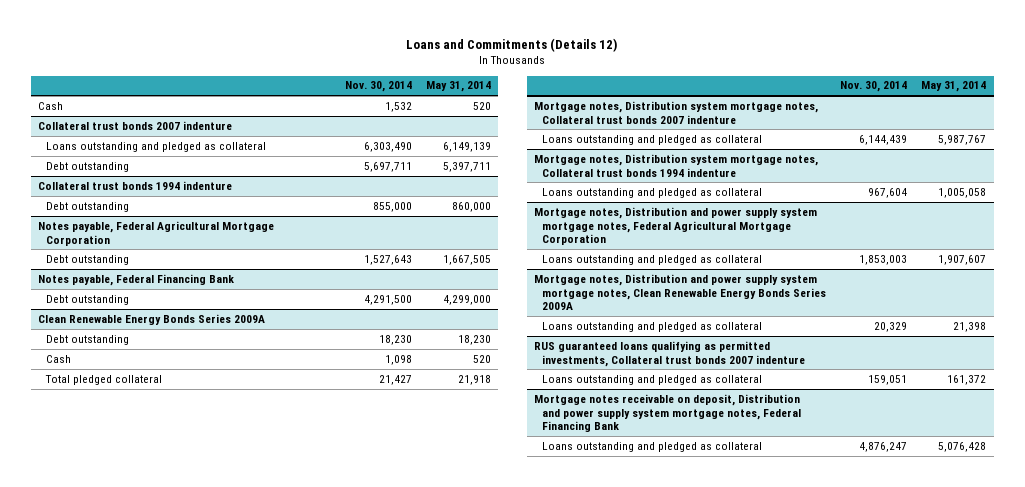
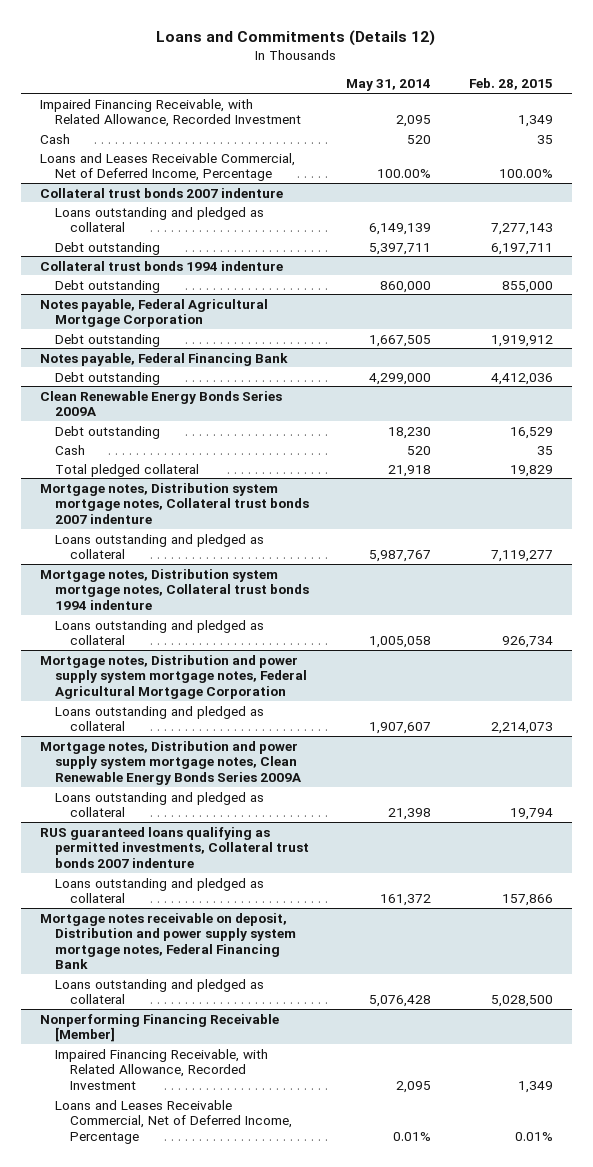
[344,81,412,93] Nov. 30, 2014 -> none
none -> [468,78,553,91] Feb. 28, 2015
none -> [39,98,301,128] Impaired Financing Receivable, with Related Allowance, Recorded Investment
none -> [39,152,295,182] Loans and Leases Receivable Commercial, Net of Deferred Income, Percentage
none -> [39,1013,279,1043] Nonperforming Financing Receivable [Member]
none -> [54,1048,268,1090] Impaired Financing Receivable, with Related Allowance, Recorded Investment
none -> [54,1099,293,1144] Loans and Leases Receivable Commercial, Net of Deferred Income, Percentage

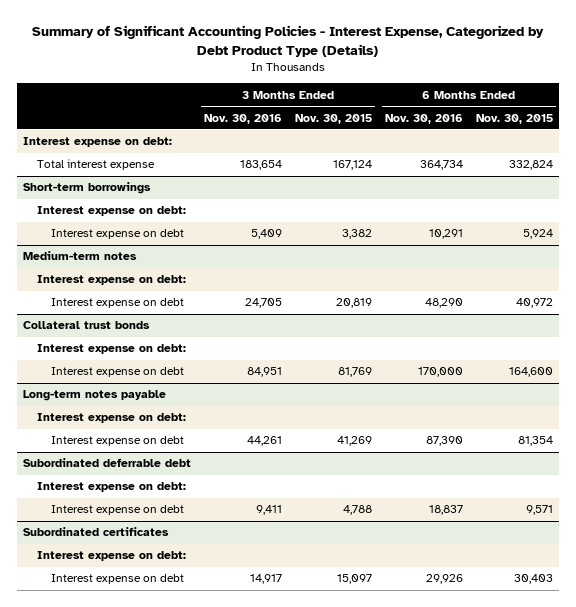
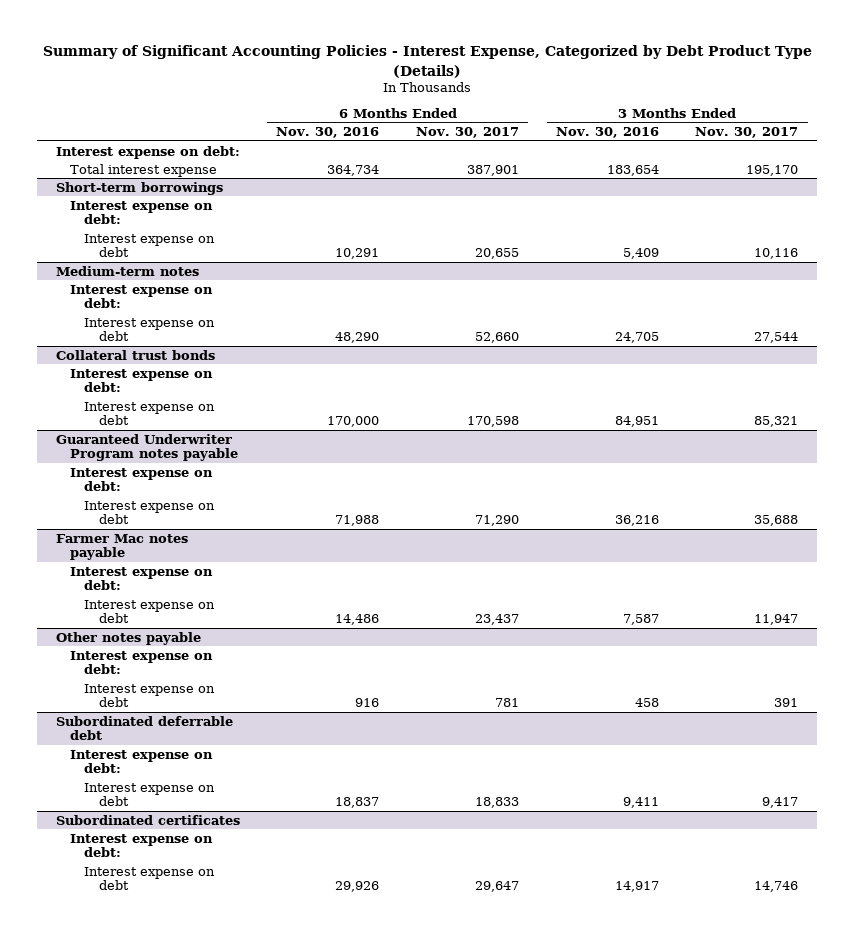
[295,113,373,124] Nov. 30, 2015 -> none
[475,113,553,124] Nov. 30, 2015 -> none
none -> [415,127,519,139] Nov. 30, 2017
none -> [695,127,799,139] Nov. 30, 2017
[23,390,167,402] Long-term notes payable -> none
none -> [55,433,238,462] Guaranteed Underwriter Program notes payable
[247,436,283,447] 44,261 -> [614,515,659,527] 36,216
[425,436,463,447] 87,390 -> [335,515,380,527] 71,988
none -> [55,533,188,561] Farmer Mac notes payable
none -> [69,566,213,591] Interest expense on debt:
none -> [84,599,216,624] Interest expense on debt
none -> [55,631,201,645] Other notes payable
none -> [69,650,213,675] Interest expense on debt:
none -> [84,683,216,708] Interest expense on debt

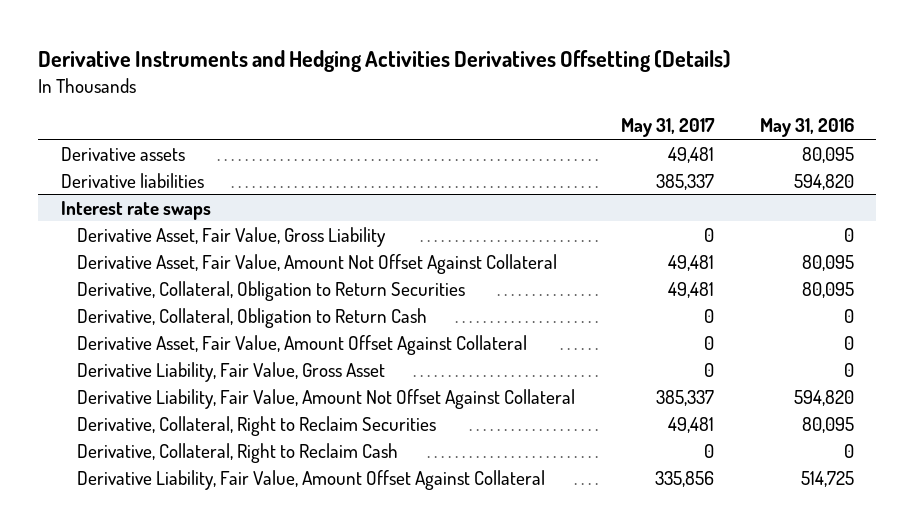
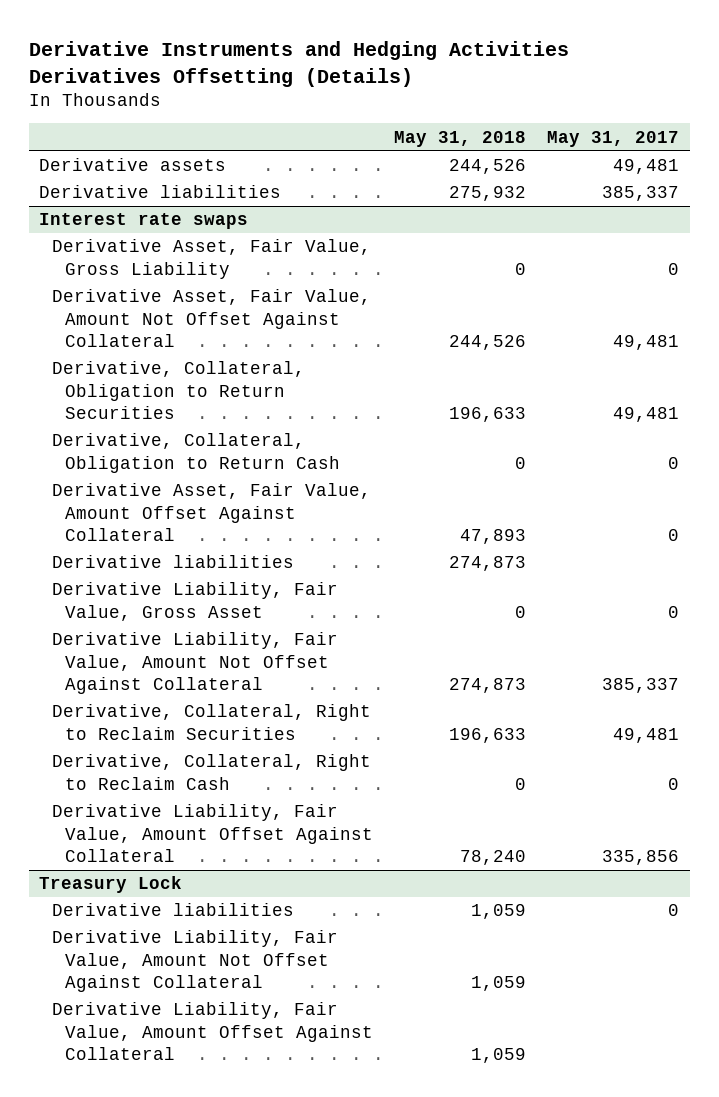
[759,118,854,138] May 31, 2016 -> none
none -> [394,130,527,147] May 31, 2018
none -> [52,555,295,569] Derivative liabilities
none -> [39,876,183,894] Treasury Lock
none -> [52,903,295,917] Derivative liabilities
none -> [52,930,339,993] Derivative Liability, Fair Value, Amount Not Offset Against Collateral
none -> [52,1002,374,1061] Derivative Liability, Fair Value, Amount Offset Against Collateral

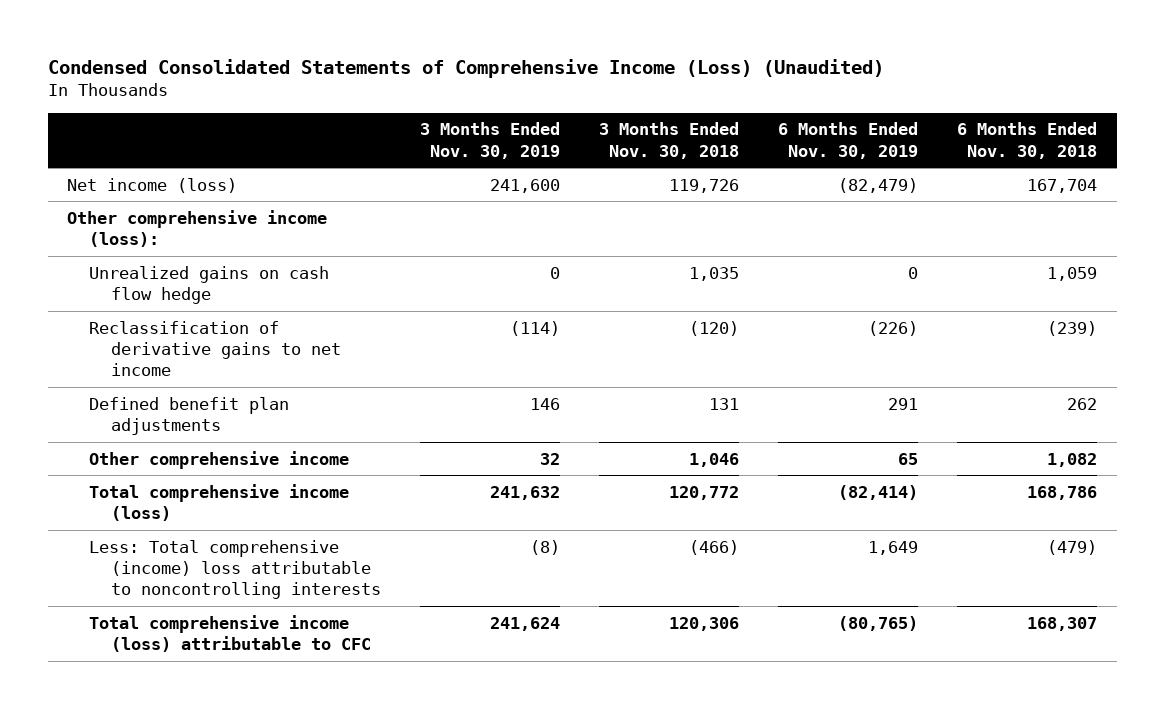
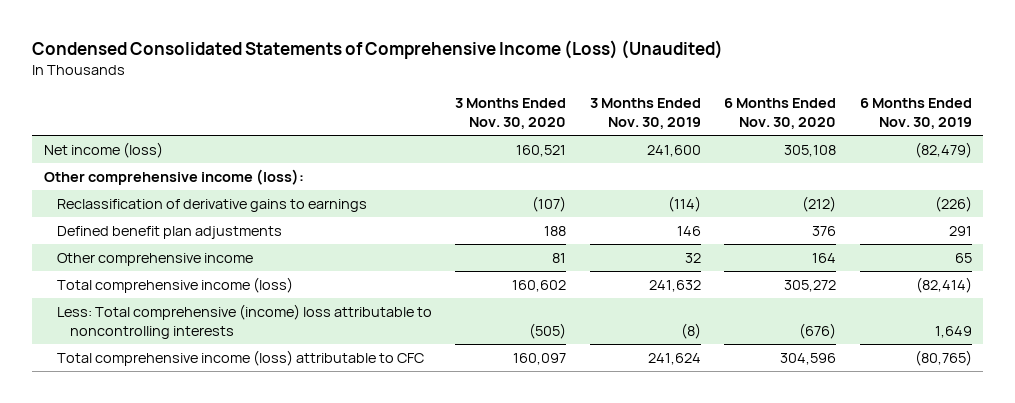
[599,122,740,159] 3 Months Ended Nov. 30, 2018 -> none
[957,122,1098,159] 6 Months Ended Nov. 30, 2018 -> none
none -> [455,98,567,129] 3 Months Ended Nov. 30, 2020
none -> [724,98,837,129] 6 Months Ended Nov. 30, 2020
[89,265,330,305] Unrealized gains on cash flow hedge -> none
[89,320,342,377] Reclassification of derivative gains to net income -> [56,198,367,212] Reclassification of derivative gains to earnings

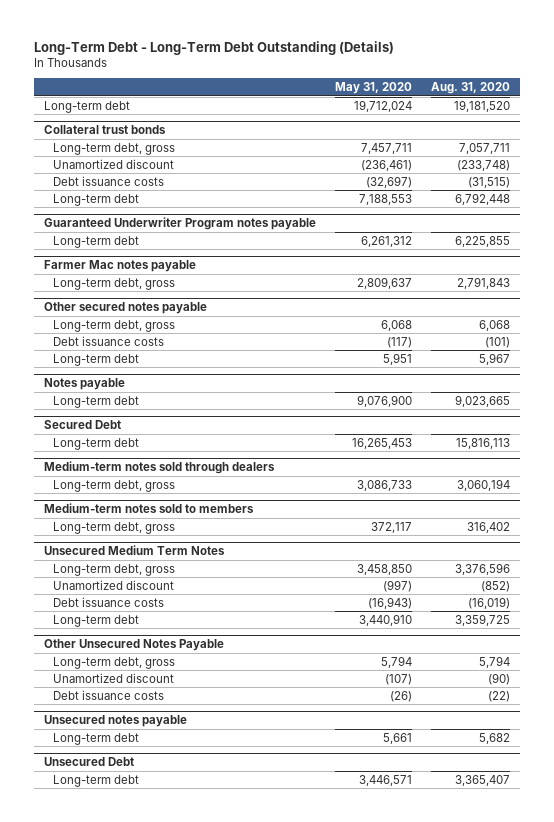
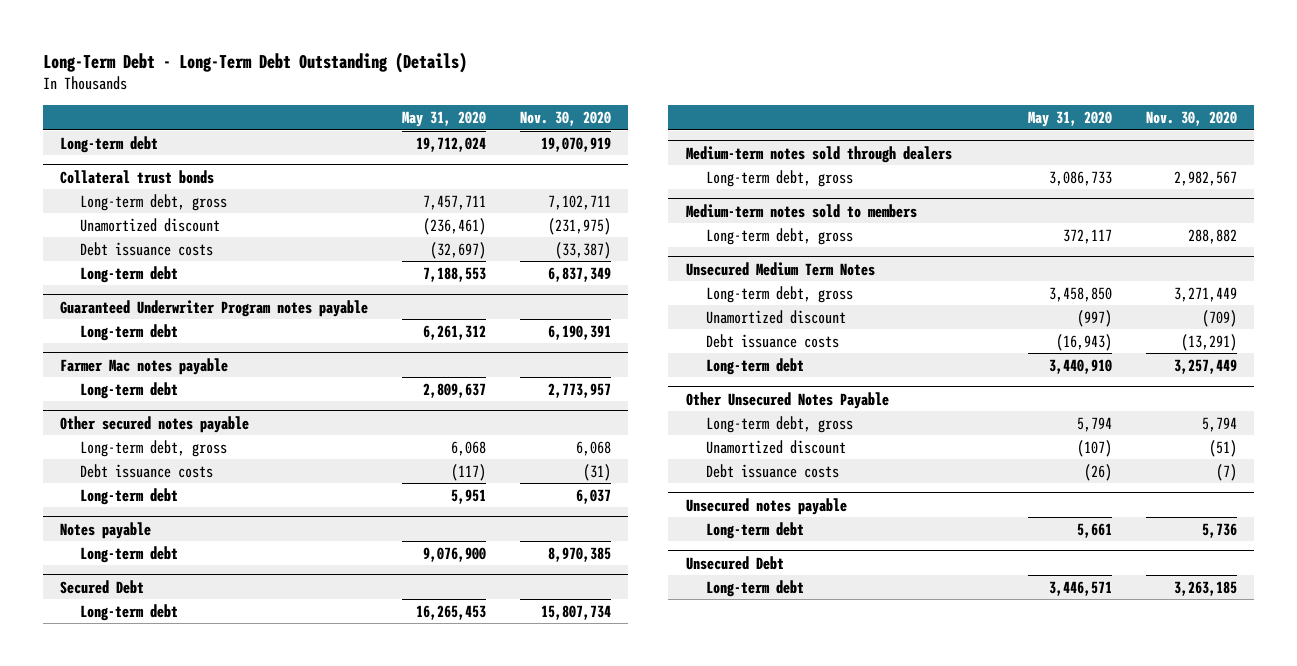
[431,81,511,94] Aug. 31, 2020 -> none
none -> [520,111,612,127] Nov. 30, 2020
[53,277,176,290] Long-term debt, gross -> [80,381,179,399] Long-term debt

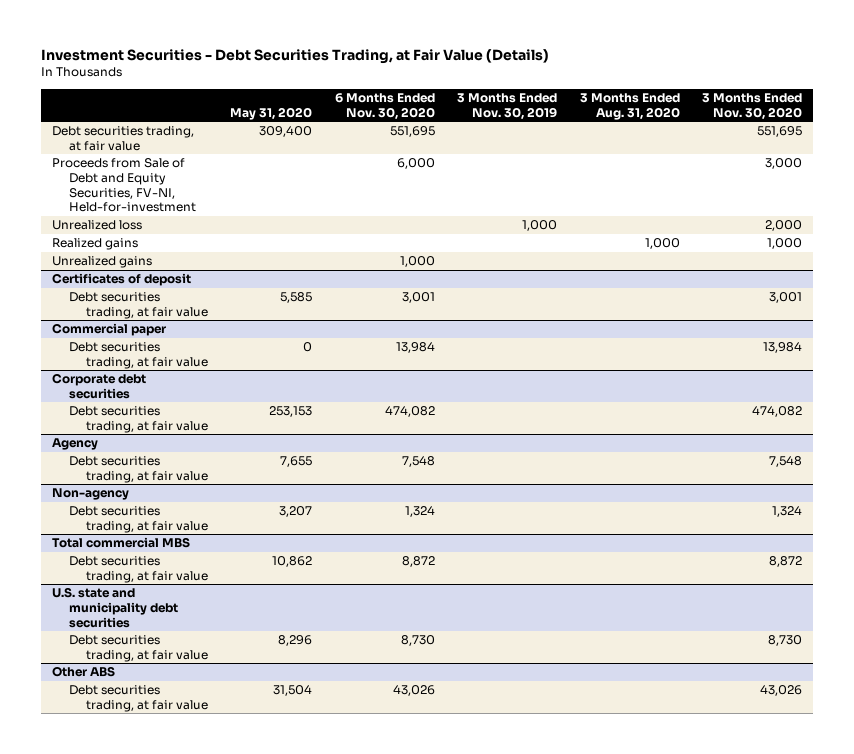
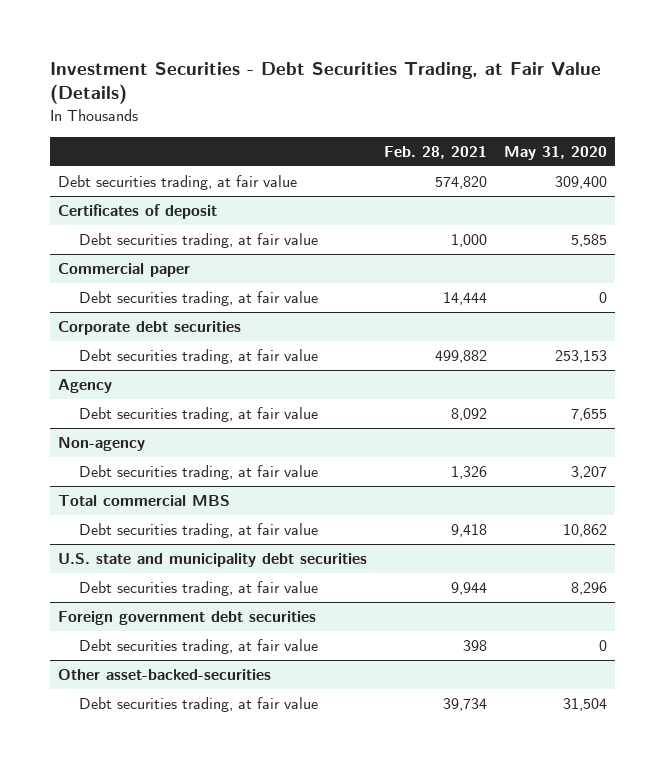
[334,92,435,120] 6 Months Ended Nov. 30, 2020 -> none
[457,92,558,120] 3 Months Ended Nov. 30, 2019 -> none
[579,92,680,120] 3 Months Ended Aug. 31, 2020 -> none
[702,92,803,120] 3 Months Ended Nov. 30, 2020 -> none
none -> [384,145,488,159] Feb. 28, 2021
[52,158,197,213] Proceeds from Sale of Debt and Equity Securities, FV-NI, Held-for-investment -> none
[52,220,143,231] Unrealized loss -> none
[52,238,139,251] Realized gains -> none
[52,256,153,269] Unrealized gains -> none
none -> [58,611,317,626] Foreign government debt securities
none -> [79,639,319,655] Debt securities trading, at fair value
[52,666,116,678] Other ABS -> [58,669,272,681] Other asset-backed-securities

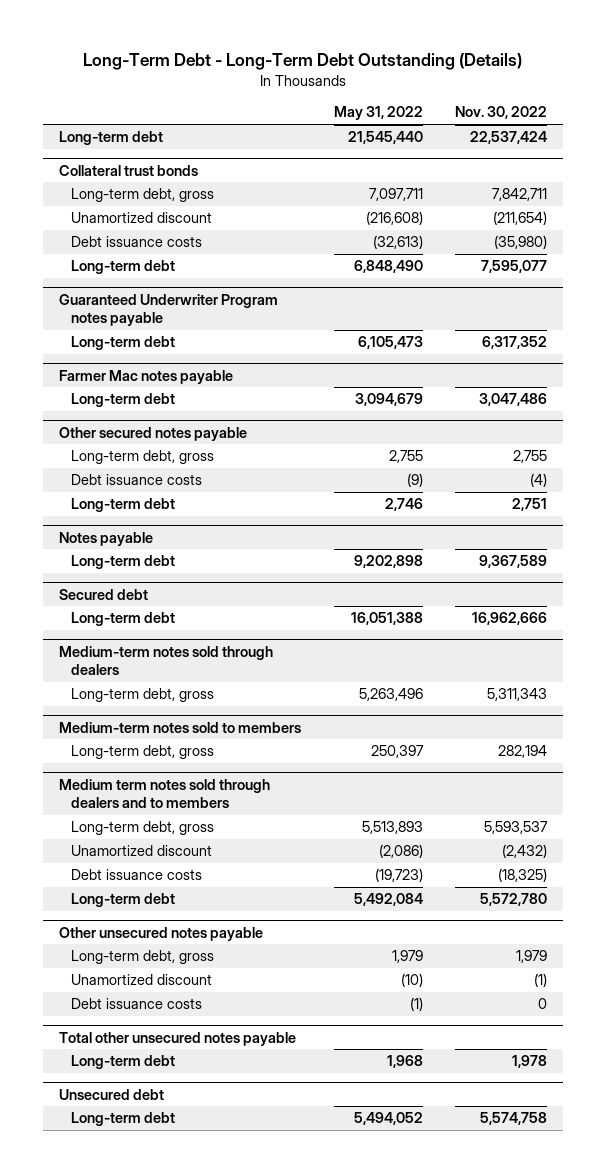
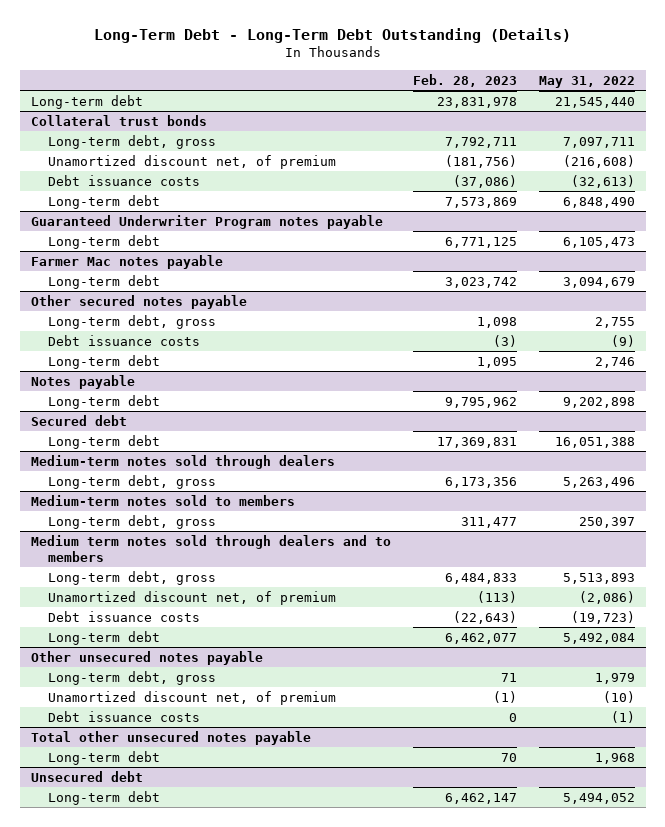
[455,106,548,120] Nov. 30, 2022 -> none
none -> [412,74,517,88] Feb. 28, 2023
[71,212,213,224] Unamortized discount -> [48,154,337,169] Unamortized discount net, of premium
[71,845,213,857] Unamortized discount -> [48,590,337,605] Unamortized discount net, of premium
[71,974,213,986] Unamortized discount -> [48,690,337,705] Unamortized discount net, of premium

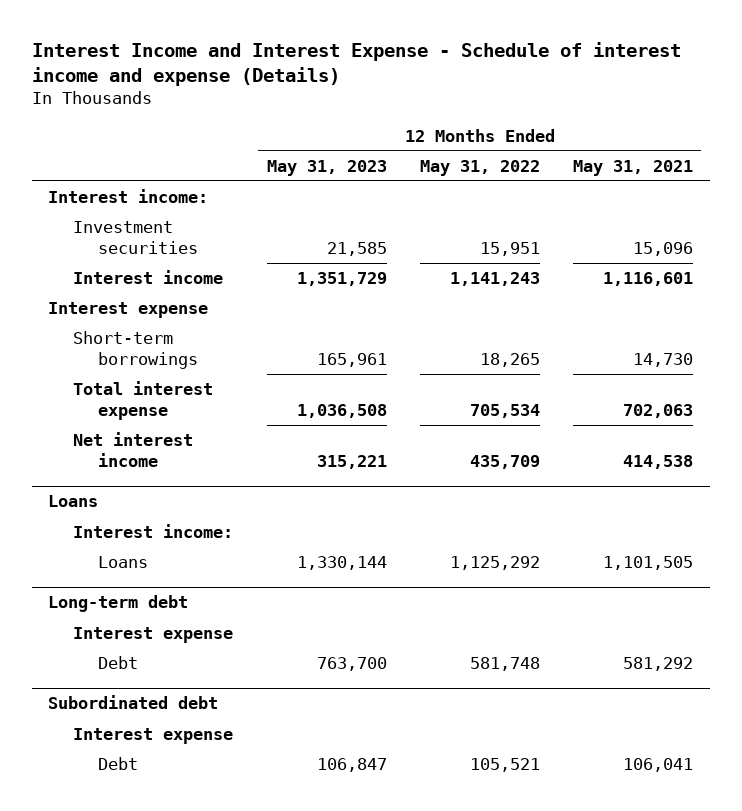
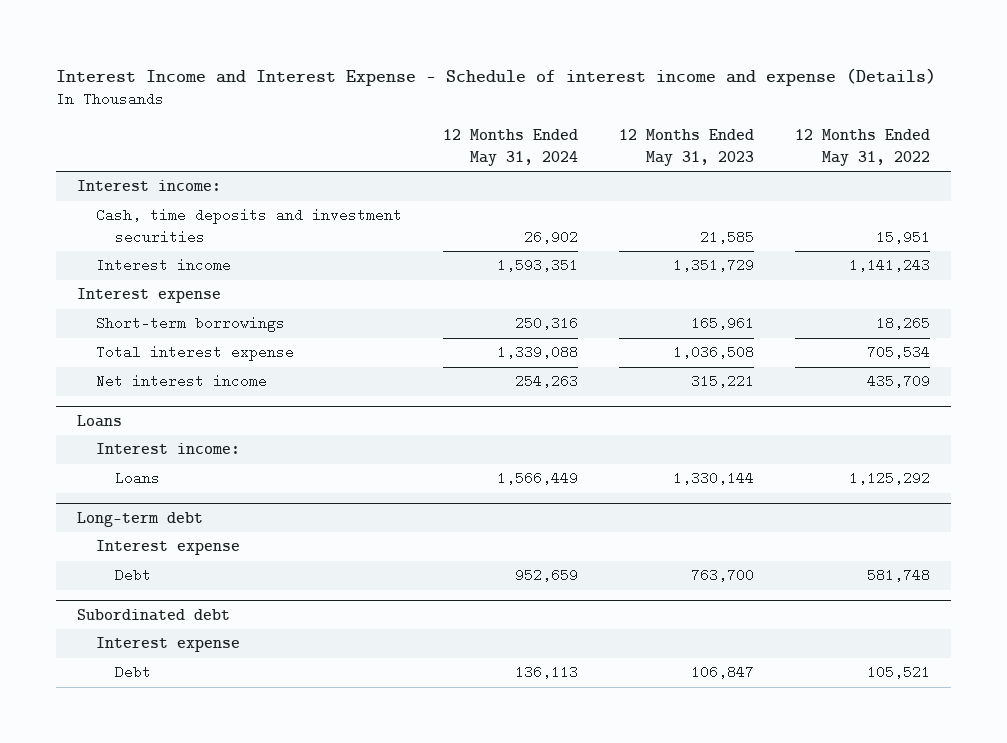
[573,159,694,176] May 31, 2021 -> none
none -> [442,129,578,166] 12 Months Ended May 31, 2024
[73,221,199,254] Investment securities -> [95,208,402,244] Cash, time deposits and investment securities

